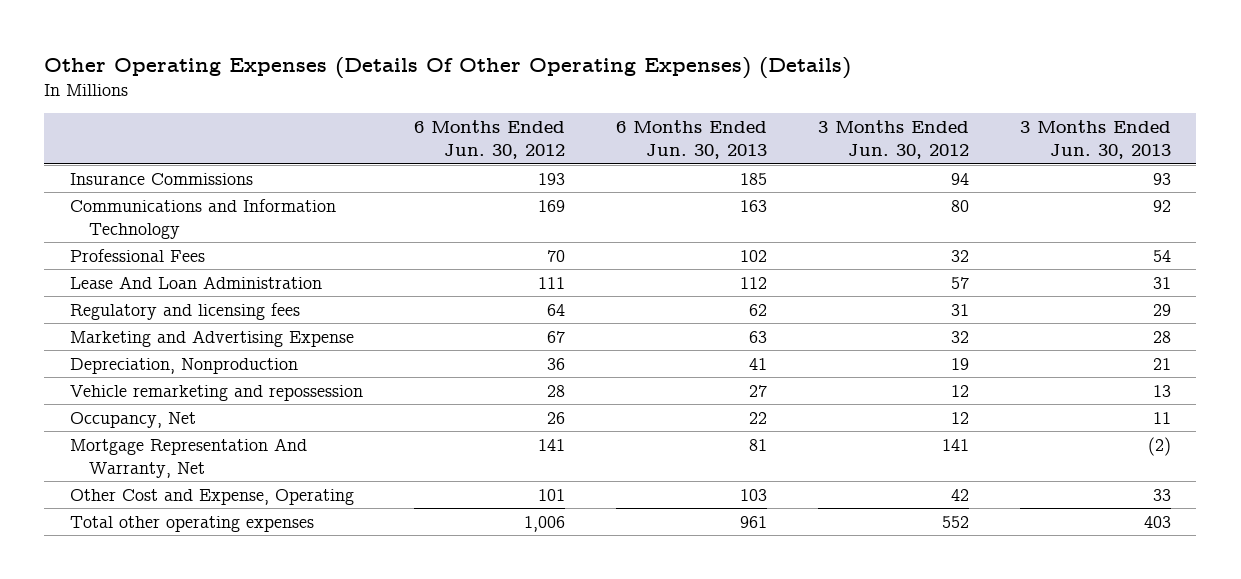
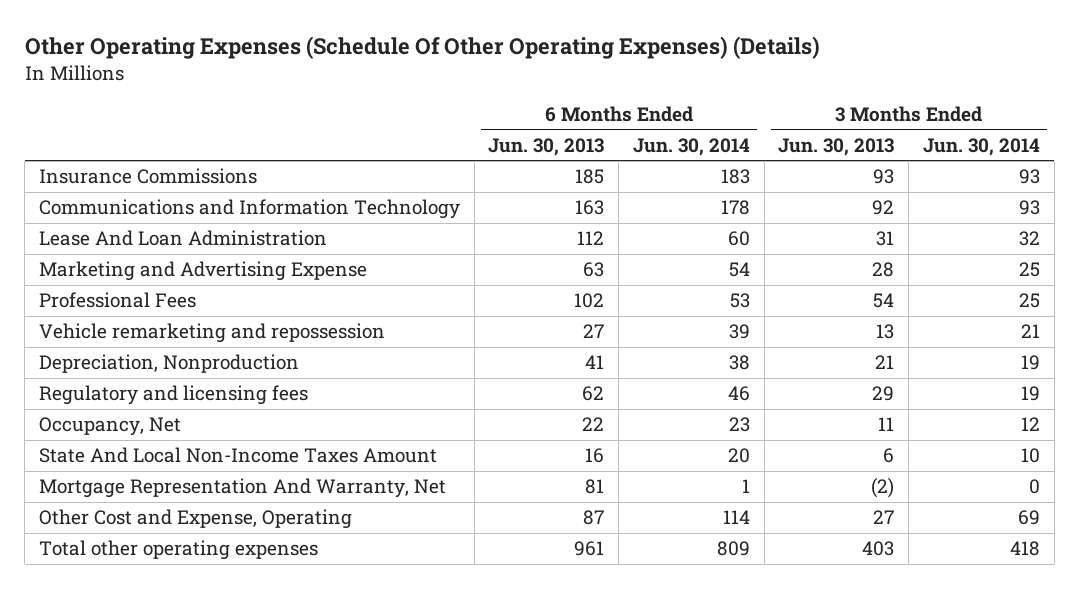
[44,56,852,79] Other Operating Expenses (Details Of Other Operating Expenses) (Details) -> [24,36,820,60] Other Operating Expenses (Schedule Of Other Operating Expenses) (Details)
[413,120,565,160] 6 Months Ended Jun. 30, 2012 -> none
[817,120,969,160] 3 Months Ended Jun. 30, 2012 -> none
none -> [632,137,750,156] Jun. 30, 2014
none -> [923,137,1041,156] Jun. 30, 2014
[69,248,205,262] Professional Fees -> [38,292,196,309] Professional Fees
[69,357,298,374] Depreciation, Nonproduction -> [38,354,299,374] Depreciation, Nonproduction
[69,302,300,320] Regulatory and licensing fees -> [38,385,308,406] Regulatory and licensing fees
none -> [38,447,437,464] State And Local Non-Income Taxes Amount
[739,488,767,501] 103 -> [583,510,605,526] 87
[1152,488,1171,501] 33 -> [873,510,895,525] 27

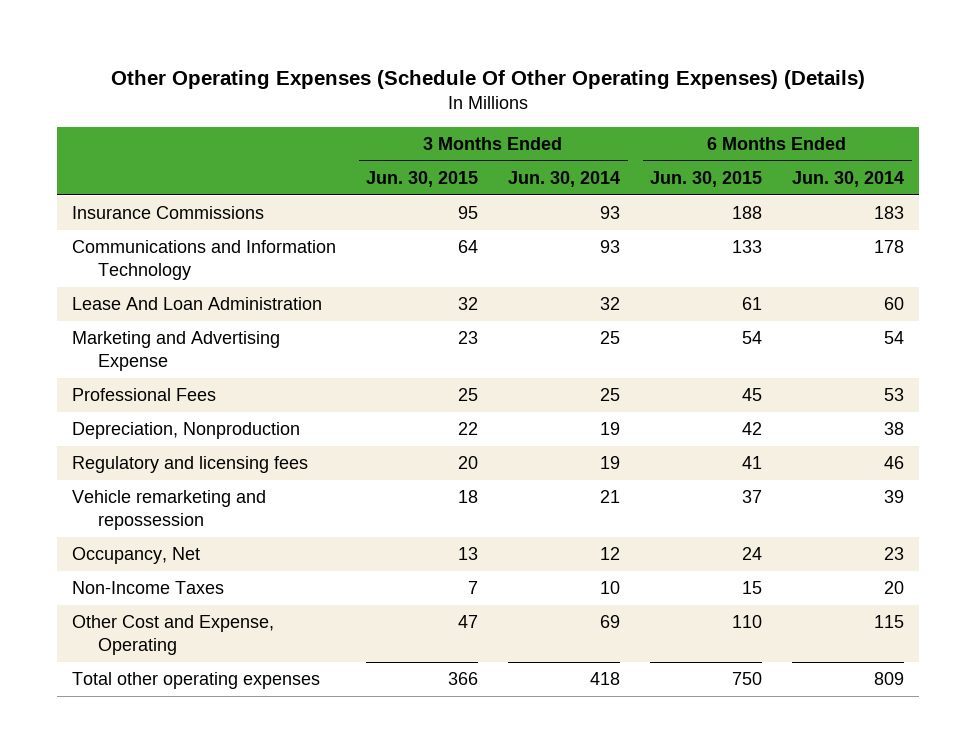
[488,137,605,156] Jun. 30, 2013 -> none
[778,137,895,156] Jun. 30, 2013 -> none
none -> [366,171,479,188] Jun. 30, 2015
none -> [650,171,763,188] Jun. 30, 2015
[38,323,385,344] Vehicle remarketing and repossession -> [72,490,267,531] Vehicle remarketing and repossession
[38,447,437,464] State And Local Non-Income Taxes Amount -> none
[38,478,446,499] Mortgage Representation And Warranty, Net -> none
none -> [72,581,225,595] Non-Income Taxes
[722,510,750,525] 114 -> [874,615,905,629] 115

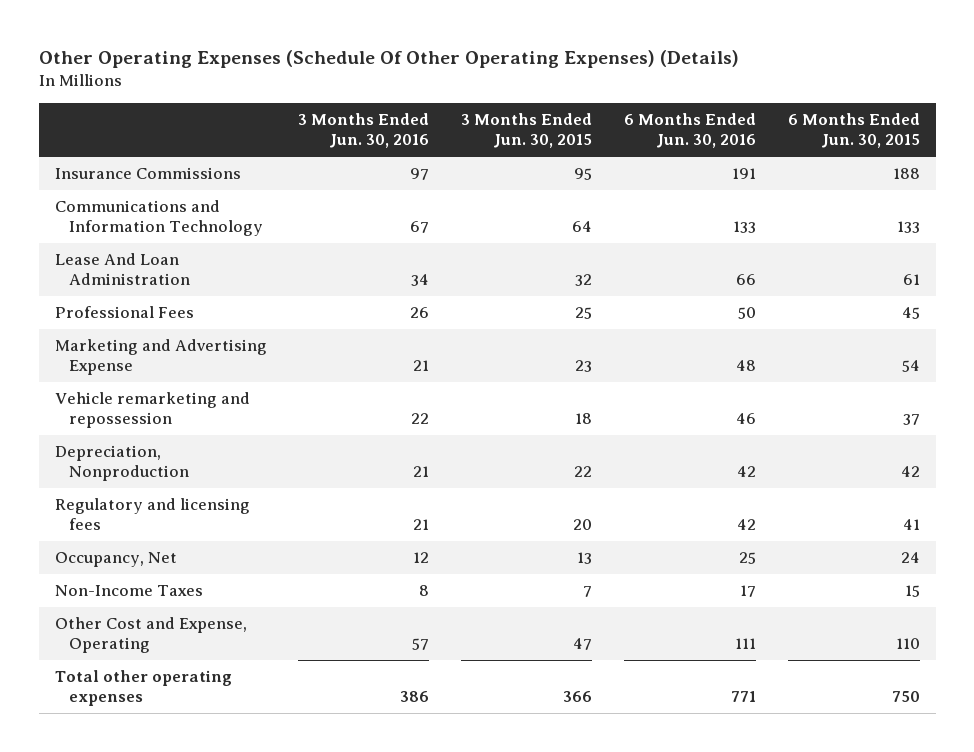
[508,171,621,188] Jun. 30, 2014 -> none
[792,171,905,188] Jun. 30, 2014 -> none
none -> [298,113,430,149] 3 Months Ended Jun. 30, 2016
none -> [623,113,756,149] 6 Months Ended Jun. 30, 2016
[72,331,281,372] Marketing and Advertising Expense -> [54,339,267,376] Marketing and Advertising Expense
[72,490,267,531] Vehicle remarketing and repossession -> [54,392,250,429] Vehicle remarketing and repossession

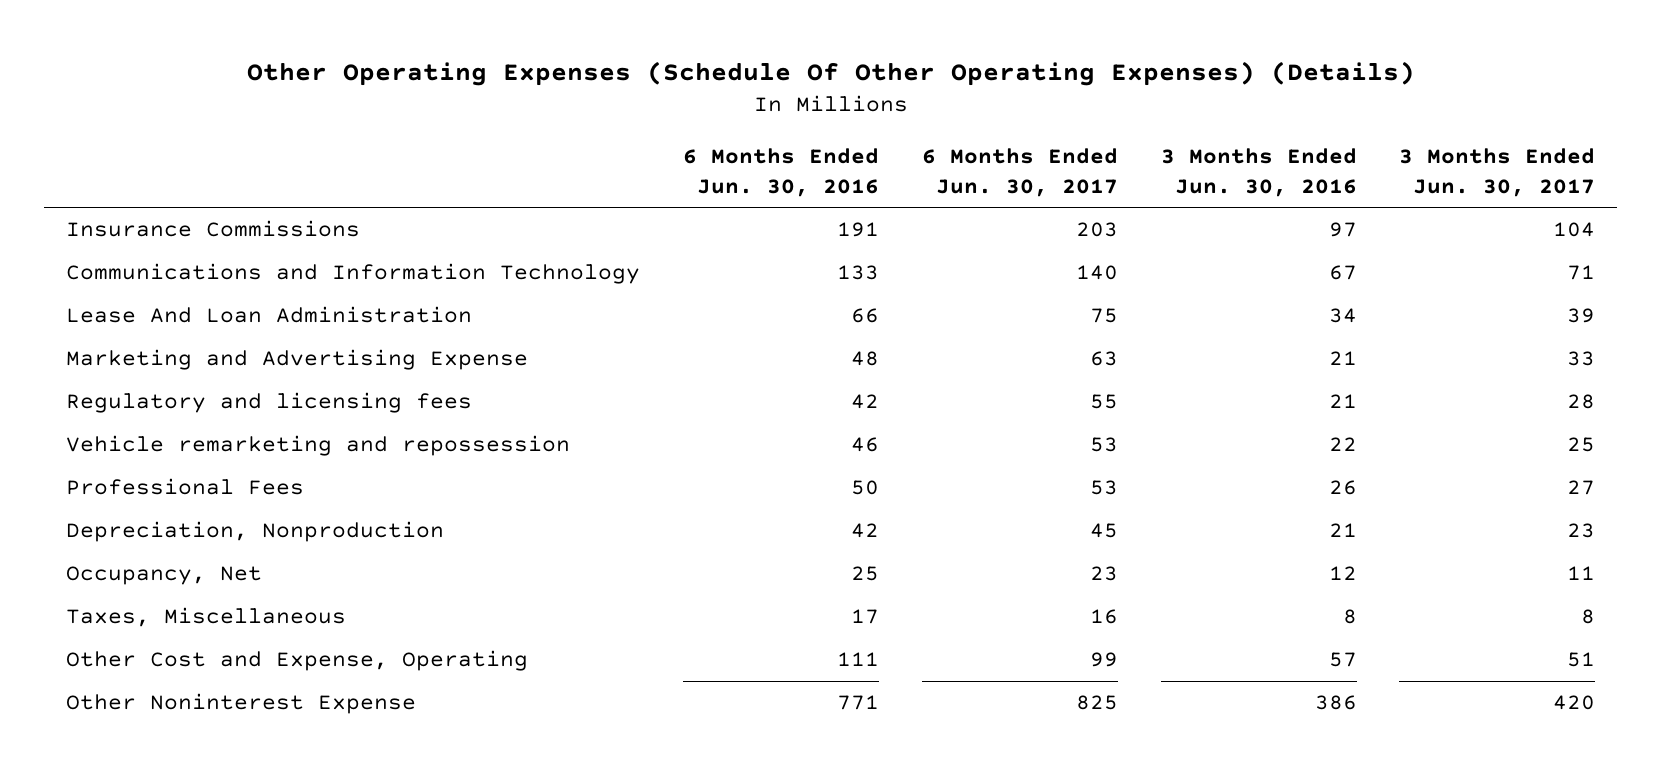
[461,113,593,149] 3 Months Ended Jun. 30, 2015 -> none
[787,113,920,149] 6 Months Ended Jun. 30, 2015 -> none
none -> [921,147,1118,197] 6 Months Ended Jun. 30, 2017
none -> [1399,147,1596,197] 3 Months Ended Jun. 30, 2017
[54,498,250,531] Regulatory and licensing fees -> [65,392,472,414] Regulatory and licensing fees
[54,306,194,319] Professional Fees -> [65,478,304,496] Professional Fees
[54,585,203,597] Non-Income Taxes -> [65,607,346,628] Taxes, Miscellaneous
[54,670,232,707] Total other operating expenses -> [65,693,416,715] Other Noninterest Expense

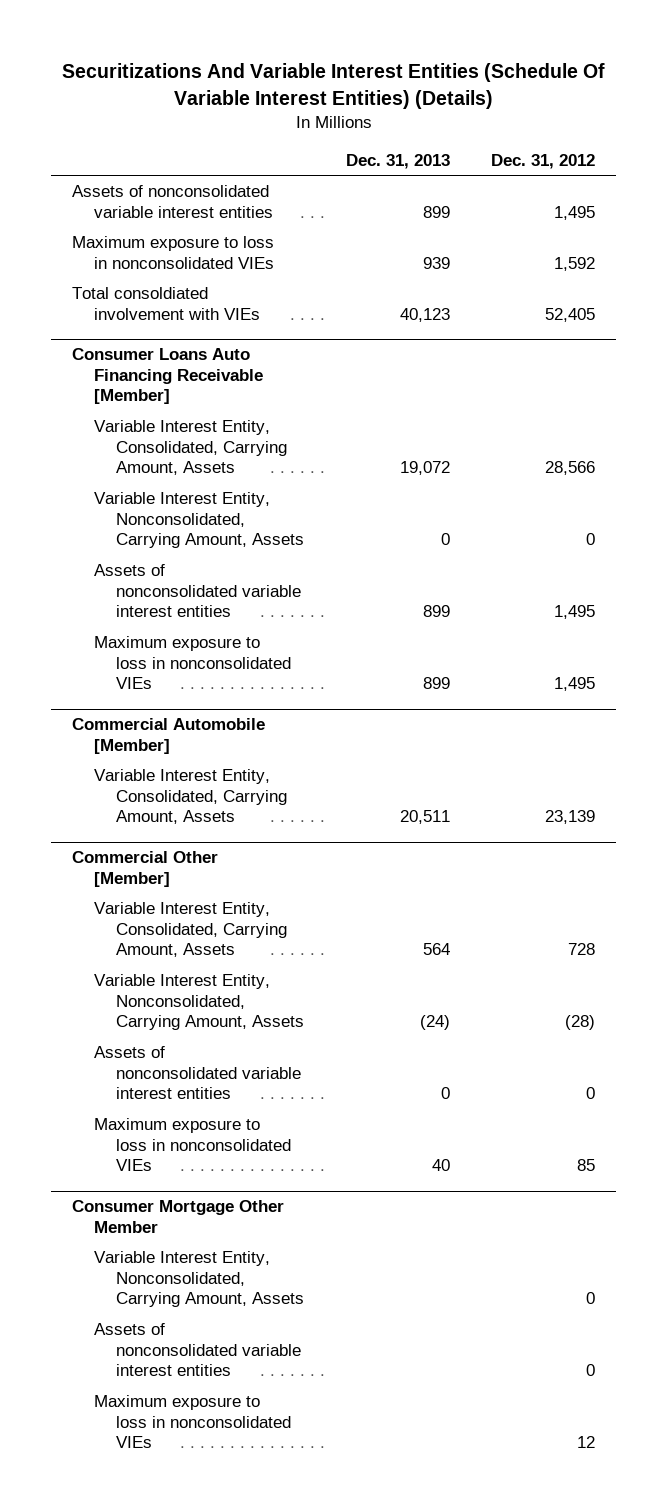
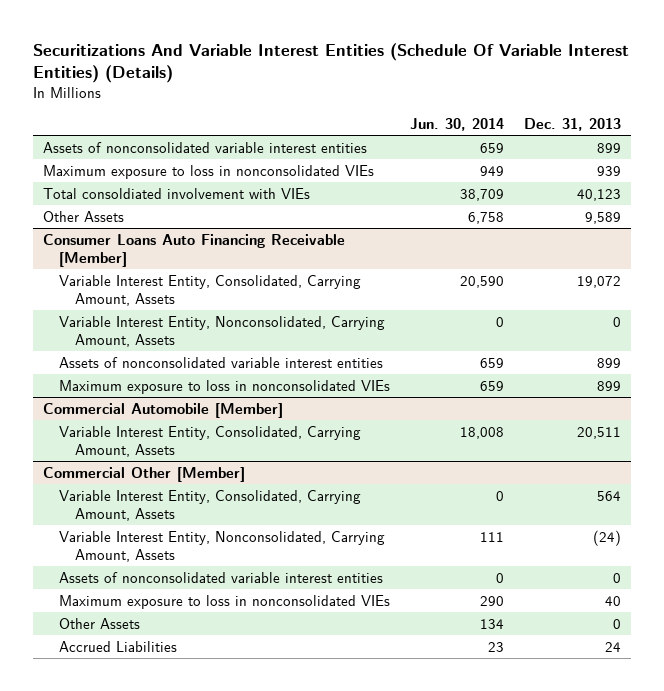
[491,154,596,170] Dec. 31, 2012 -> none
none -> [410,117,505,131] Jun. 30, 2014
none -> [43,210,125,222] Other Assets
[72,1200,285,1233] Consumer Mortgage Other Member -> none
[94,1251,304,1308] Variable Interest Entity, Nonconsolidated, Carrying Amount, Assets -> none
[94,1323,301,1377] Assets of nonconsolidated variable interest entities -> none
[94,1395,291,1449] Maximum exposure to loss in nonconsolidated VIEs -> none
none -> [59,617,141,629] Other Assets
none -> [59,640,178,652] Accrued Liabilities

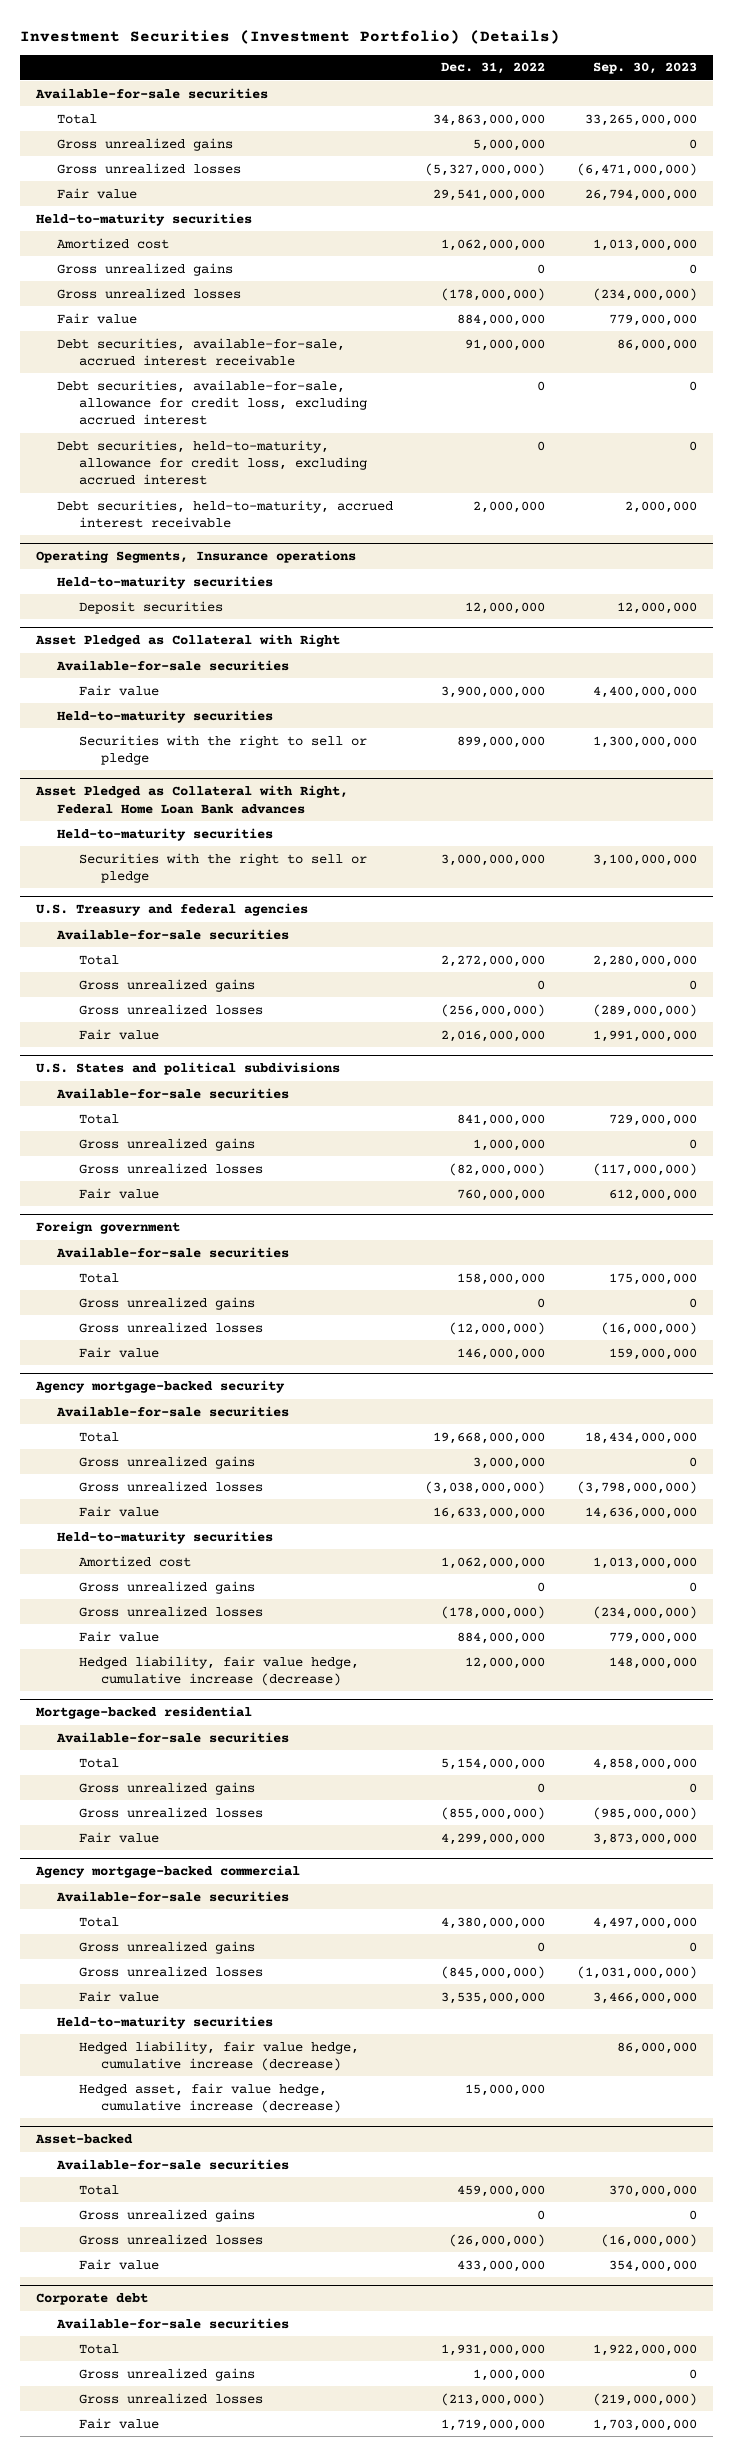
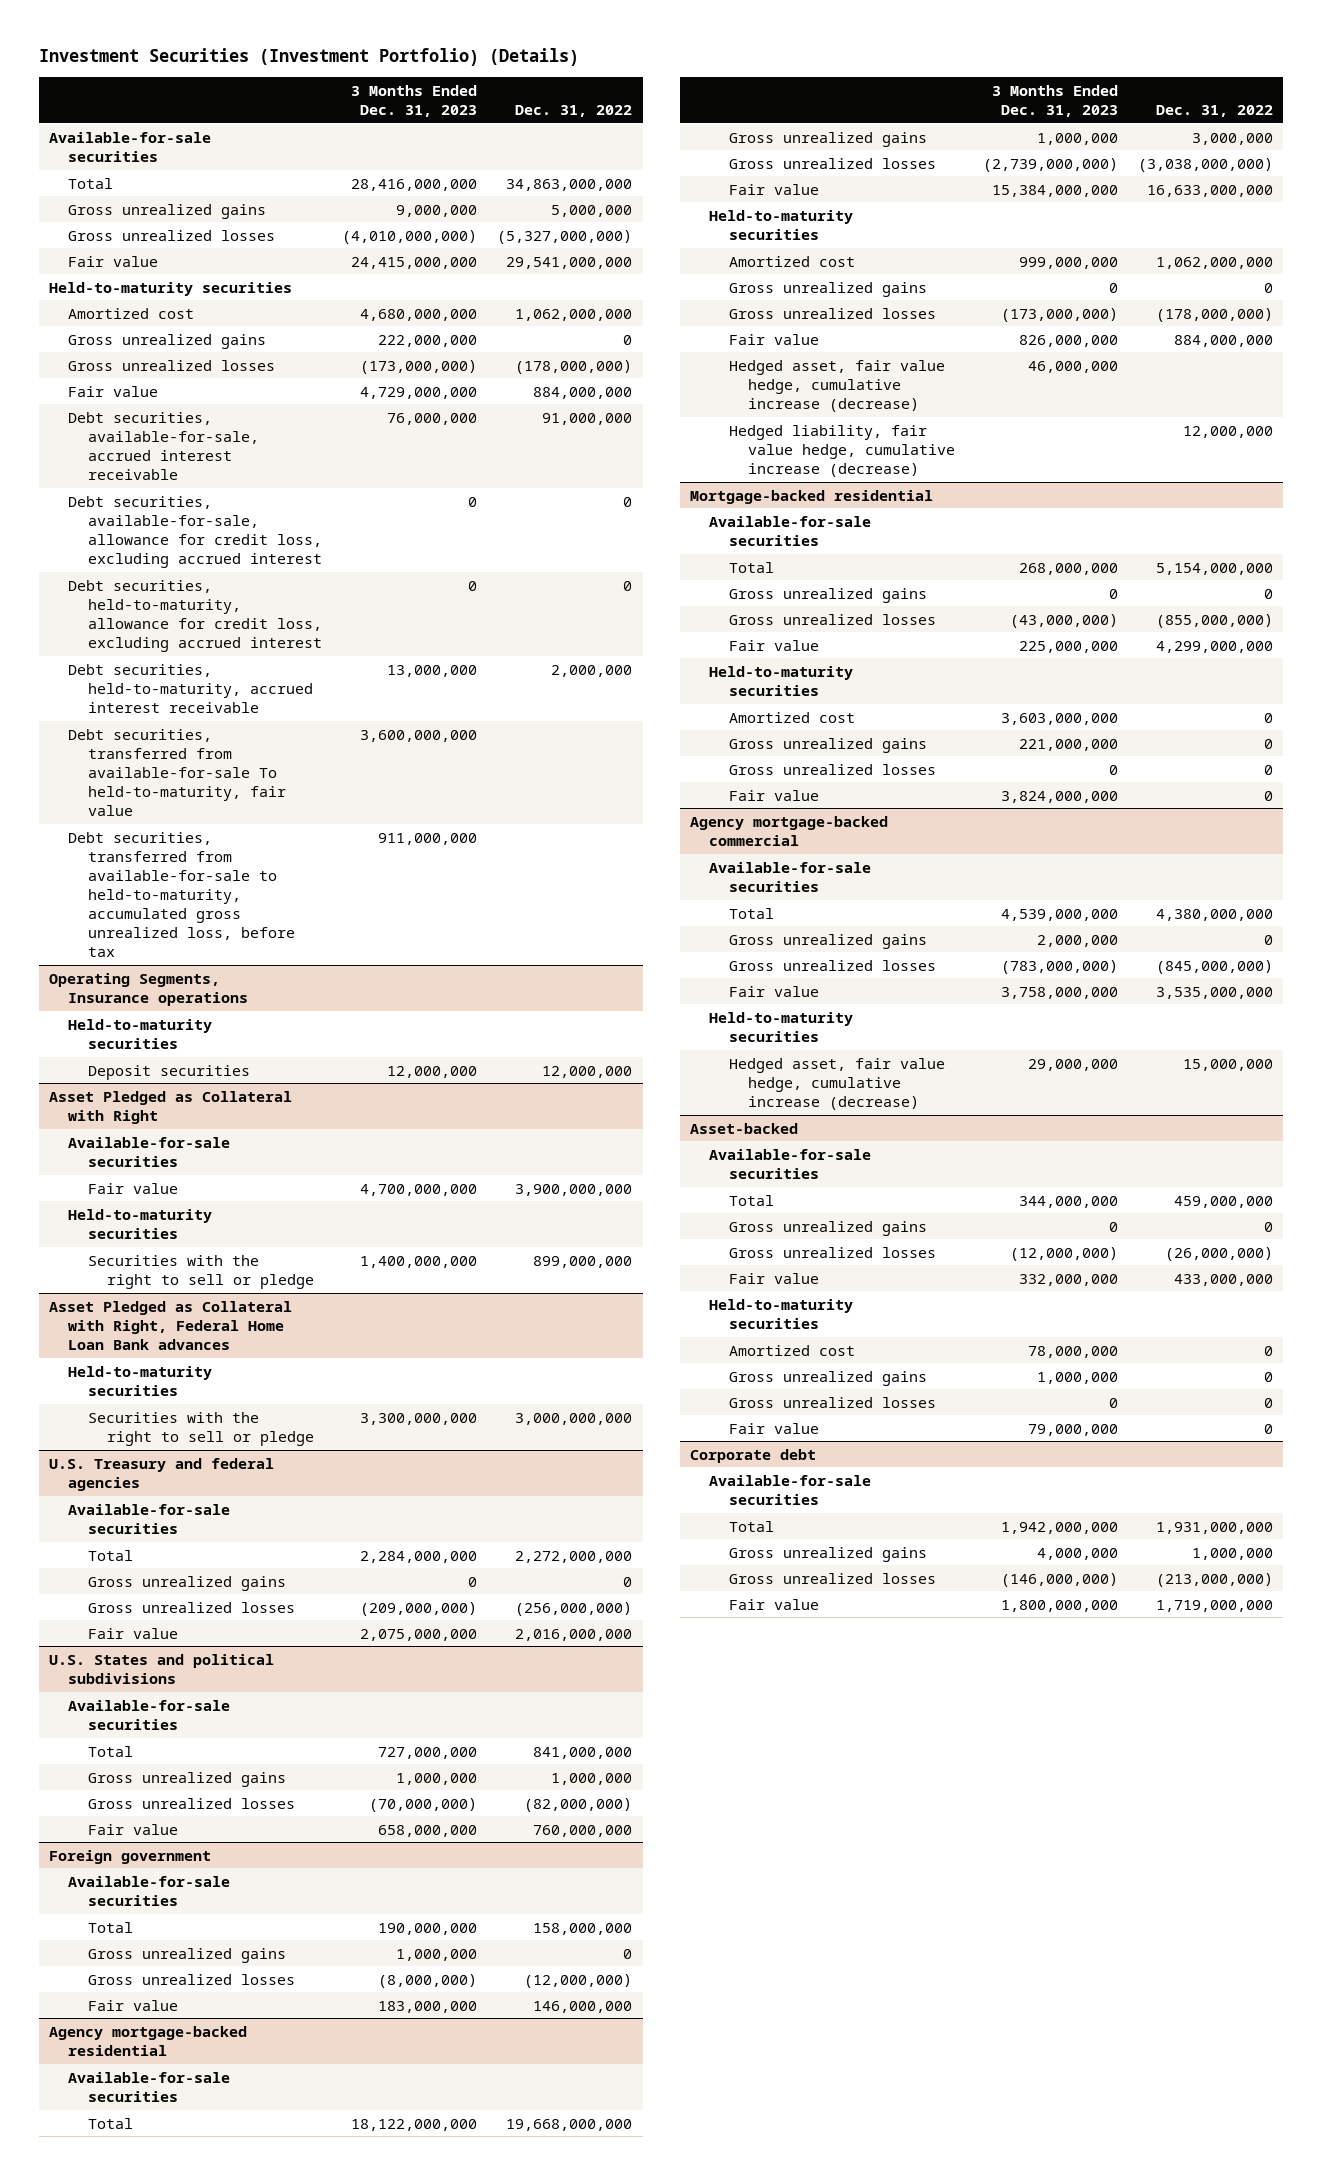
[593,62,698,75] Sep. 30, 2023 -> none
none -> [350,84,477,117] 3 Months Ended Dec. 31, 2023
none -> [68,728,286,816] Debt securities, transferred from available-for-sale To held-to-maturity, fair value
none -> [68,831,295,957] Debt securities, transferred from available-for-sale to held-to-maturity, accumulated gross unrealized loss, before tax
[34,1380,285,1394] Agency mortgage-backed security -> [49,2025,248,2056] Agency mortgage-backed residential
none -> [728,359,945,412] Hedged asset, fair value hedge, cumulative increase (decrease)
none -> [709,665,854,696] Held-to-maturity securities
none -> [728,711,855,723] Amortized cost
none -> [728,737,927,753] Gross unrealized gains
none -> [728,763,936,775] Gross unrealized losses
none -> [728,789,819,801] Fair value
[78,2040,359,2071] Hedged liability, fair value hedge, cumulative increase (decrease) -> none
none -> [709,1298,854,1329] Held-to-maturity securities
none -> [728,1344,855,1356] Amortized cost
none -> [728,1370,927,1386] Gross unrealized gains
none -> [728,1396,936,1408] Gross unrealized losses
none -> [728,1422,819,1434] Fair value

